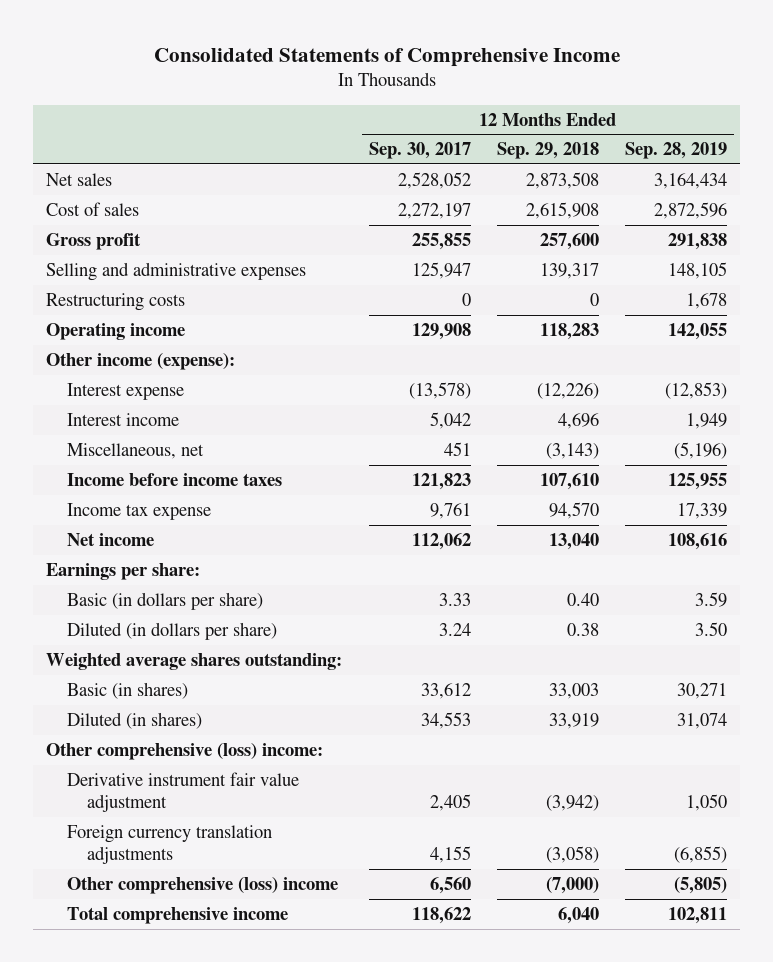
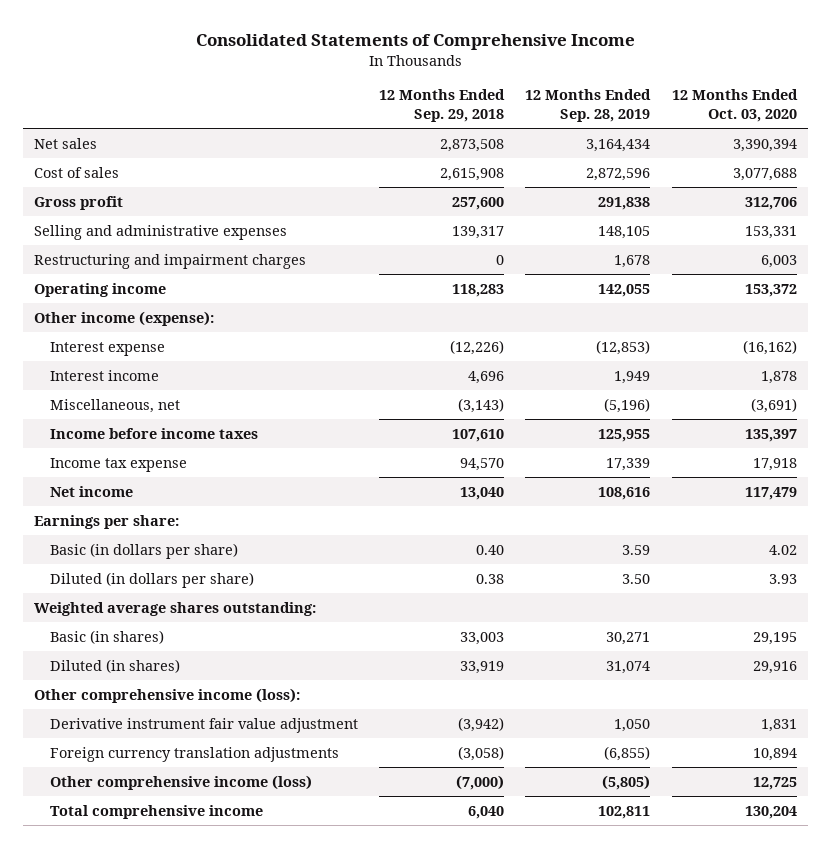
[368,142,471,160] Sep. 30, 2017 -> none
none -> [671,89,798,123] 12 Months Ended Oct. 03, 2020
[46,292,186,311] Restructuring costs -> [34,253,307,269] Restructuring and impairment charges
[46,742,324,760] Other comprehensive (loss) income: -> [34,687,301,703] Other comprehensive income (loss):
[66,876,338,894] Other comprehensive (loss) income -> [49,774,312,790] Other comprehensive income (loss)

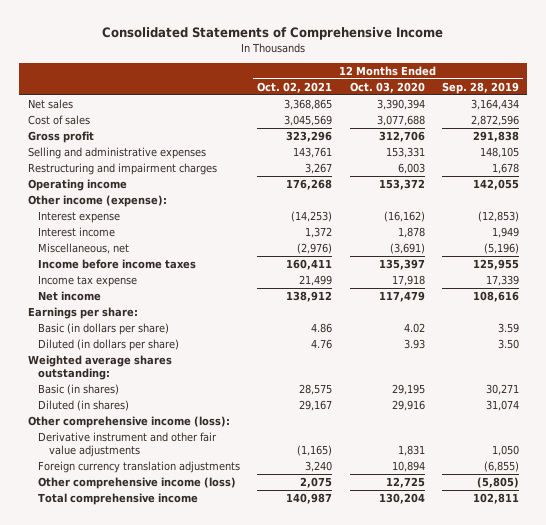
[379,89,506,123] 12 Months Ended Sep. 29, 2018 -> none
none -> [257,82,333,94] Oct. 02, 2021
[49,717,358,733] Derivative instrument fair value adjustment -> [38,432,218,458] Derivative instrument and other fair value adjustments

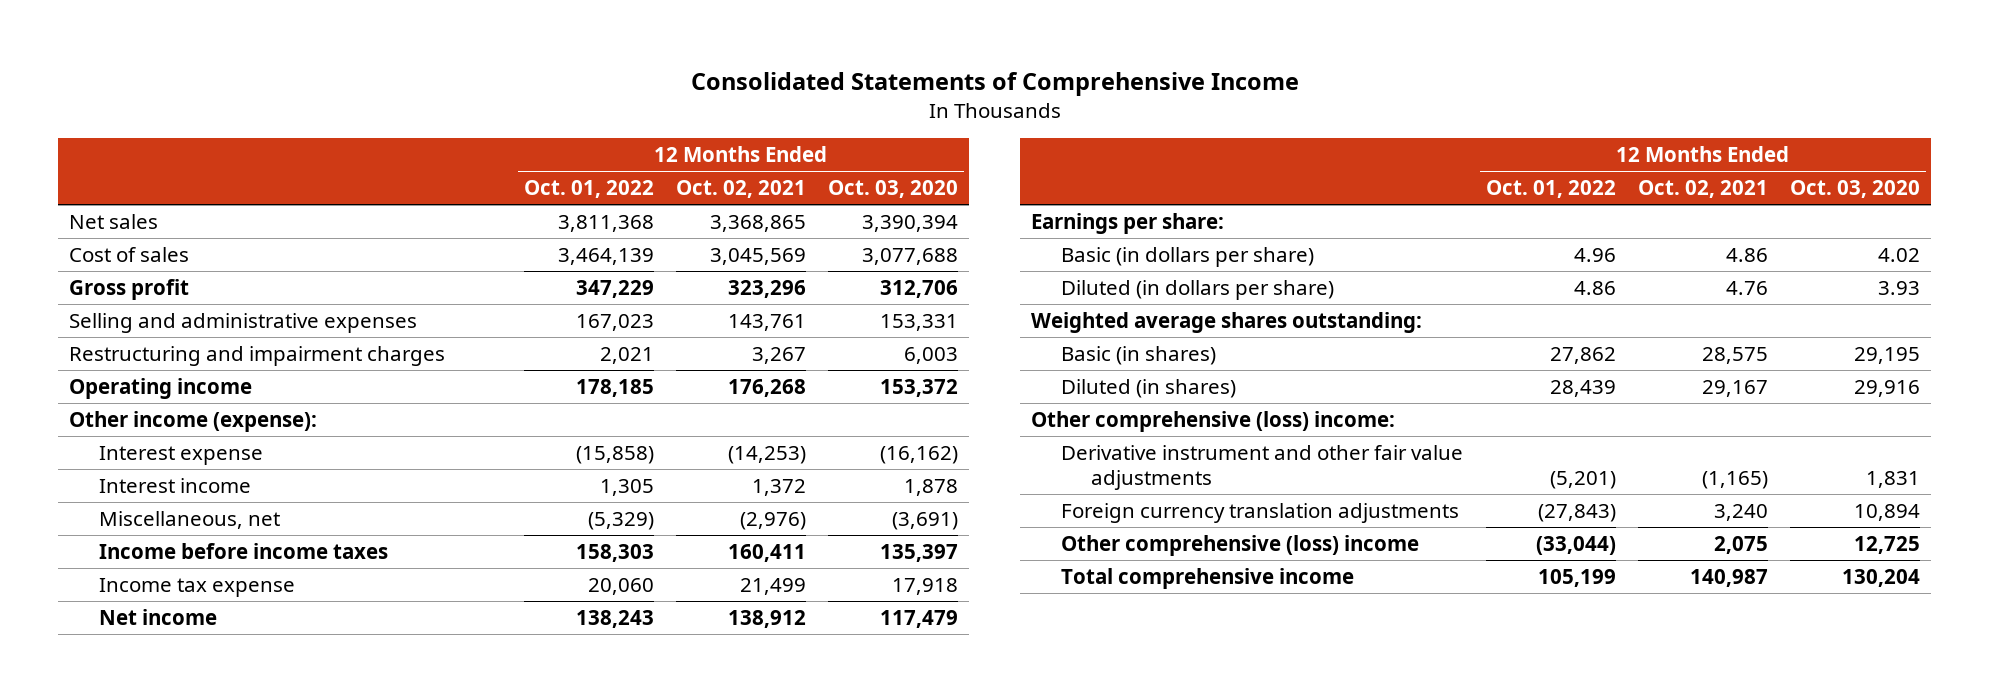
[441,82,519,95] Sep. 28, 2019 -> none
none -> [523,180,654,199] Oct. 01, 2022
[27,416,230,429] Other comprehensive income (loss): -> [1031,410,1396,432] Other comprehensive (loss) income:
[38,477,237,490] Other comprehensive income (loss) -> [1061,534,1420,556] Other comprehensive (loss) income

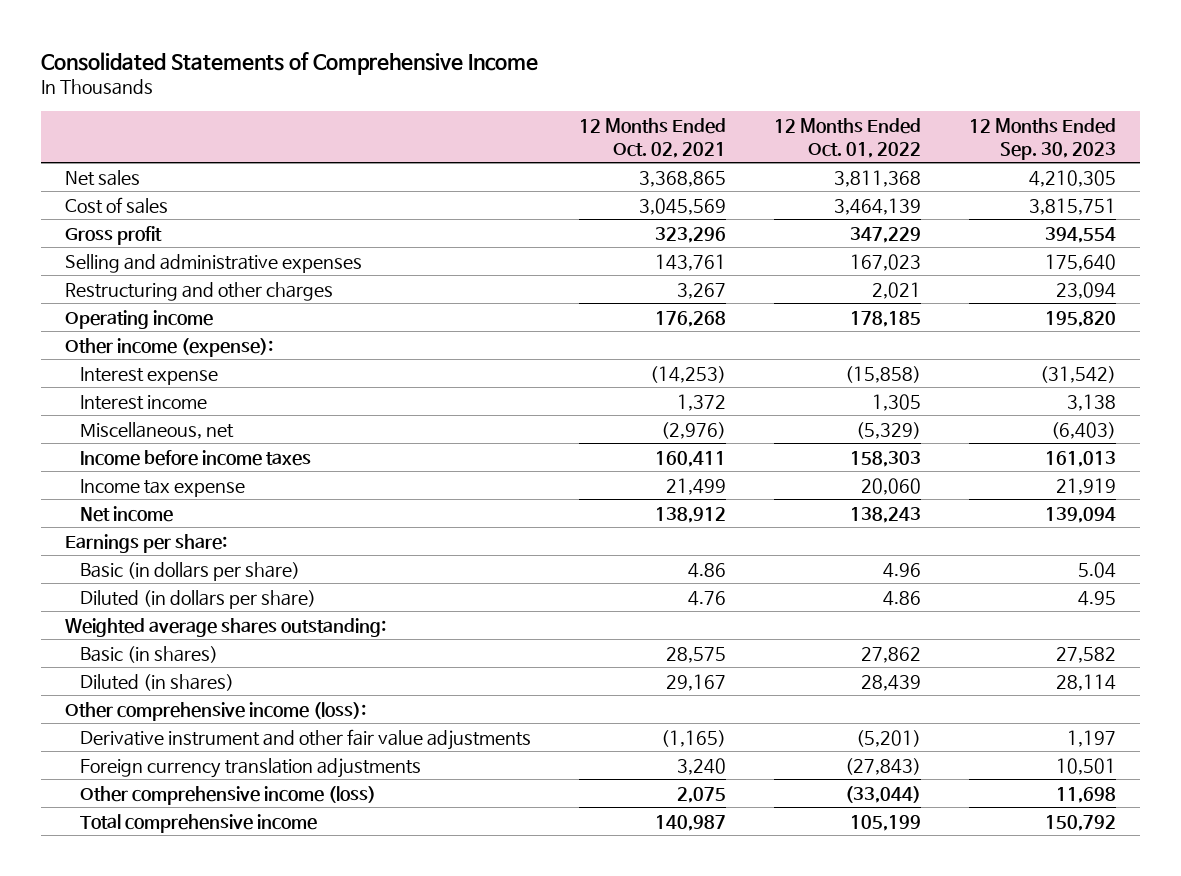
[828,180,959,199] Oct. 03, 2020 -> none
none -> [968,117,1116,160] 12 Months Ended Sep. 30, 2023
[69,345,446,366] Restructuring and impairment charges -> [65,281,334,301] Restructuring and other charges
[1031,410,1396,432] Other comprehensive (loss) income: -> [65,701,367,721] Other comprehensive income (loss):
[1061,534,1420,556] Other comprehensive (loss) income -> [79,785,376,805] Other comprehensive income (loss)

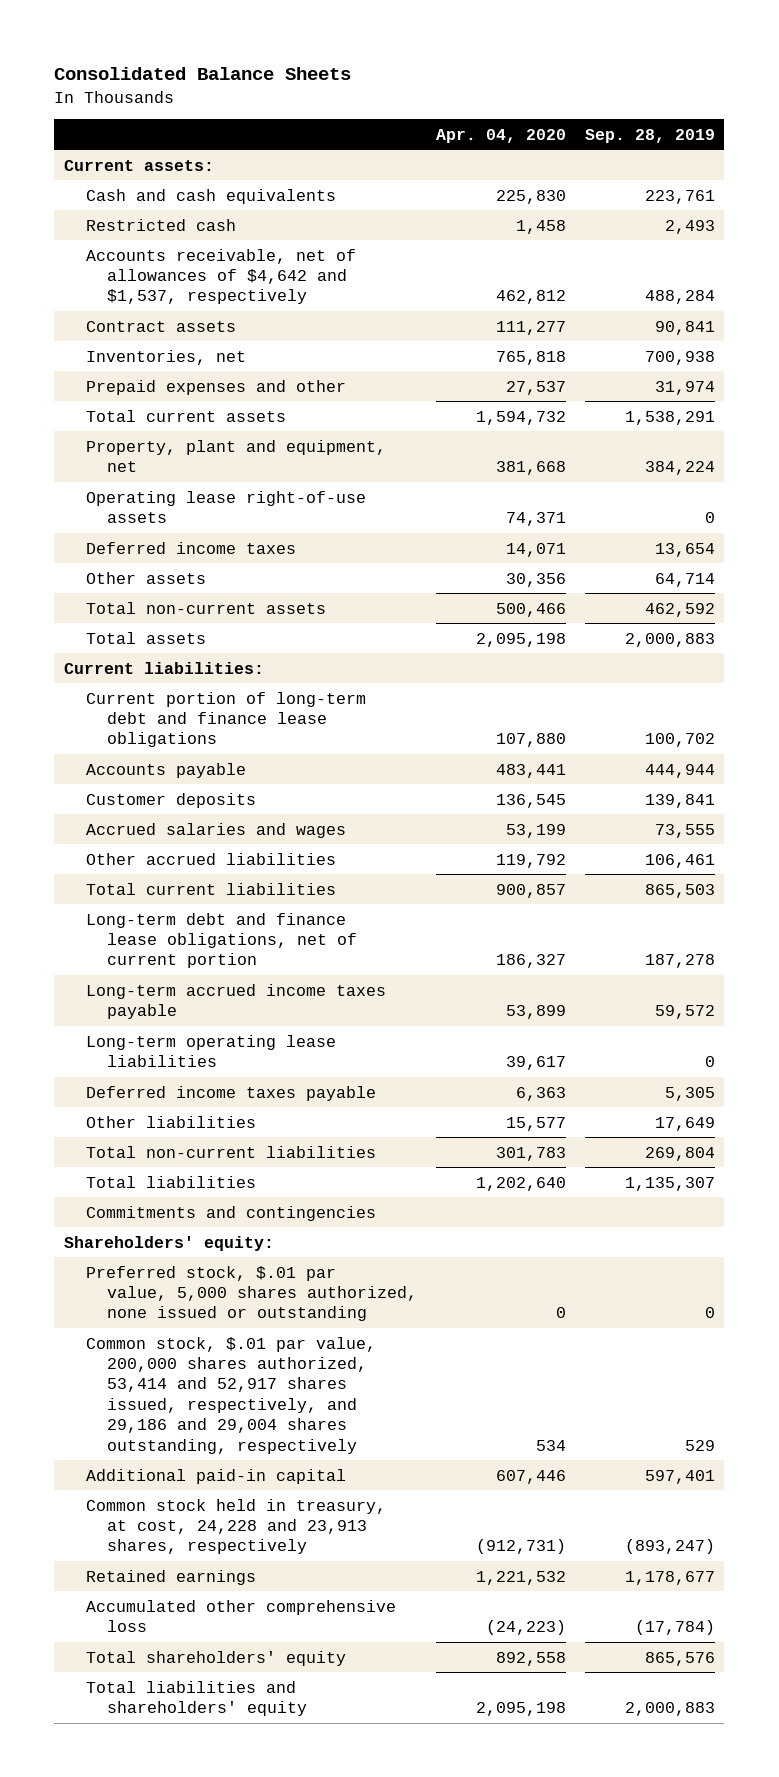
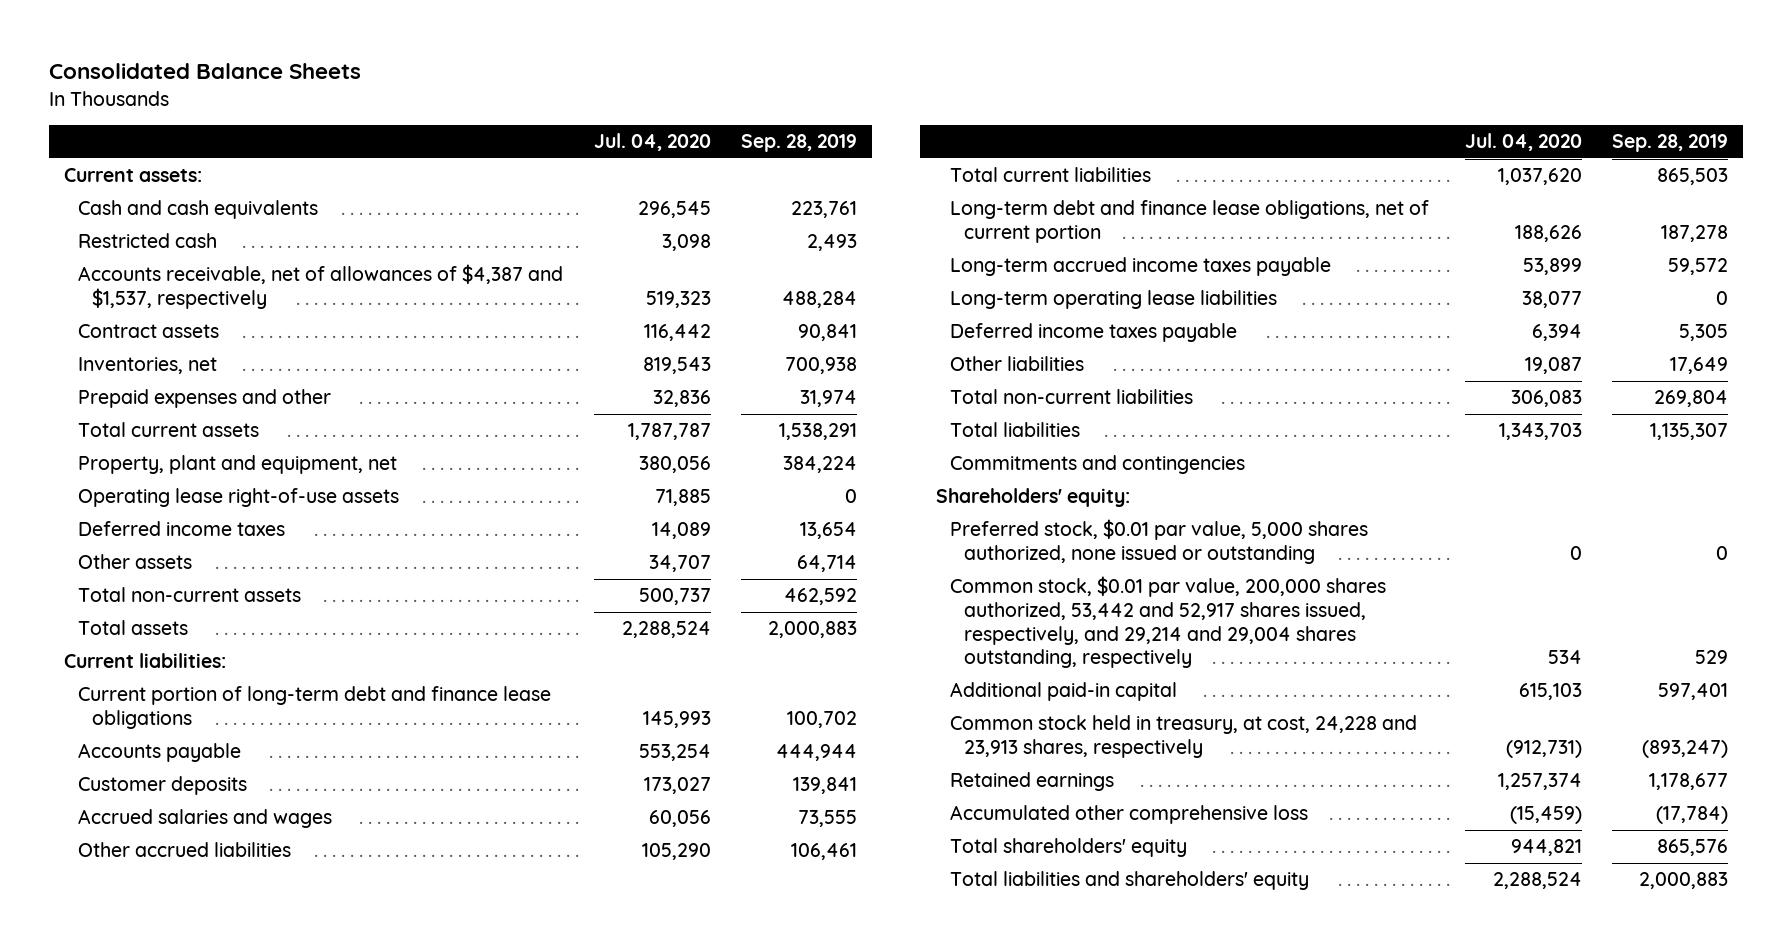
[436,128,567,143] Apr. 04, 2020 -> none
none -> [593,133,711,152] Jul. 04, 2020
[85,248,356,305] Accounts receivable, net of allowances of $4,642 and $1,537, respectively -> [78,264,564,310] Accounts receivable, net of allowances of $4,387 and $1,537, respectively
[85,1265,418,1322] Preferred stock, $.01 par value, 5,000 shares authorized, none issued or outstanding -> [949,519,1368,565] Preferred stock, $0.01 par value, 5,000 shares authorized, none issued or outstanding
[85,1336,376,1454] Common stock, $.01 par value, 200,000 shares authorized, 53,414 and 52,917 shares issued, respectively, and 29,186 and 29,004 shares outstanding, respectively -> [949,576,1386,669] Common stock, $0.01 par value, 200,000 shares authorized, 53,442 and 52,917 shares issued, respectively, and 29,214 and 29,004 shares outstanding, respectively

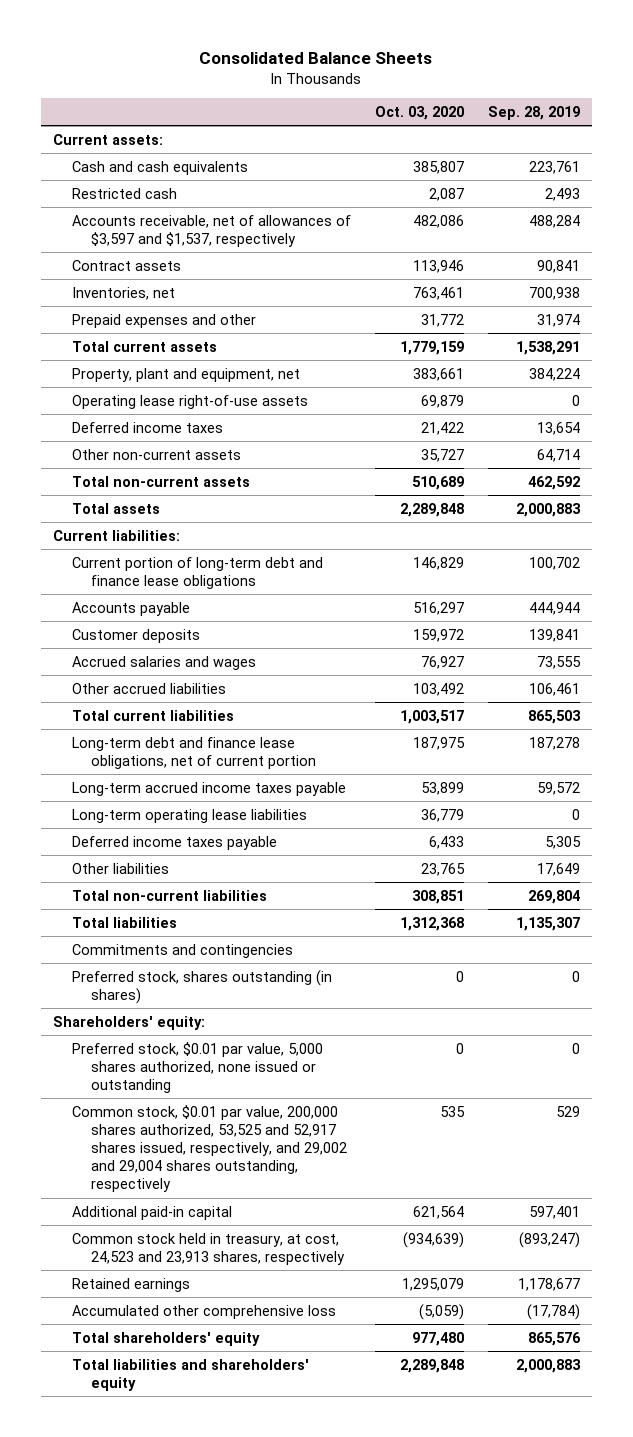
[593,133,711,152] Jul. 04, 2020 -> none
none -> [374,105,464,120] Oct. 03, 2020
[78,264,564,310] Accounts receivable, net of allowances of $4,387 and $1,537, respectively -> [71,214,351,247] Accounts receivable, net of allowances of $3,597 and $1,537, respectively
[78,554,193,570] Other assets -> [71,448,241,460] Other non-current assets
none -> [71,969,332,1004] Preferred stock, shares outstanding (in shares)
[949,576,1386,669] Common stock, $0.01 par value, 200,000 shares authorized, 53,442 and 52,917 shares issued, respectively, and 29,214 and 29,004 shares outstanding, respectively -> [71,1104,347,1193] Common stock, $0.01 par value, 200,000 shares authorized, 53,525 and 52,917 shares issued, respectively, and 29,002 and 29,004 shares outstanding, respectively
[949,715,1417,759] Common stock held in treasury, at cost, 24,228 and 23,913 shares, respectively -> [71,1232,345,1265] Common stock held in treasury, at cost, 24,523 and 23,913 shares, respectively

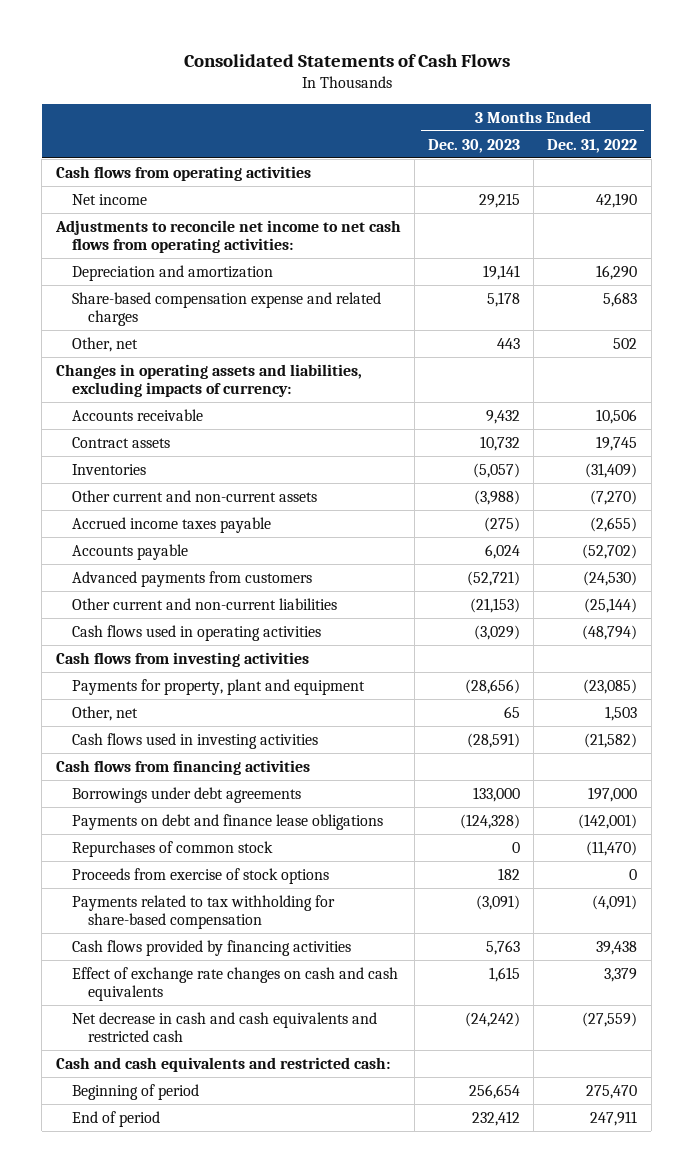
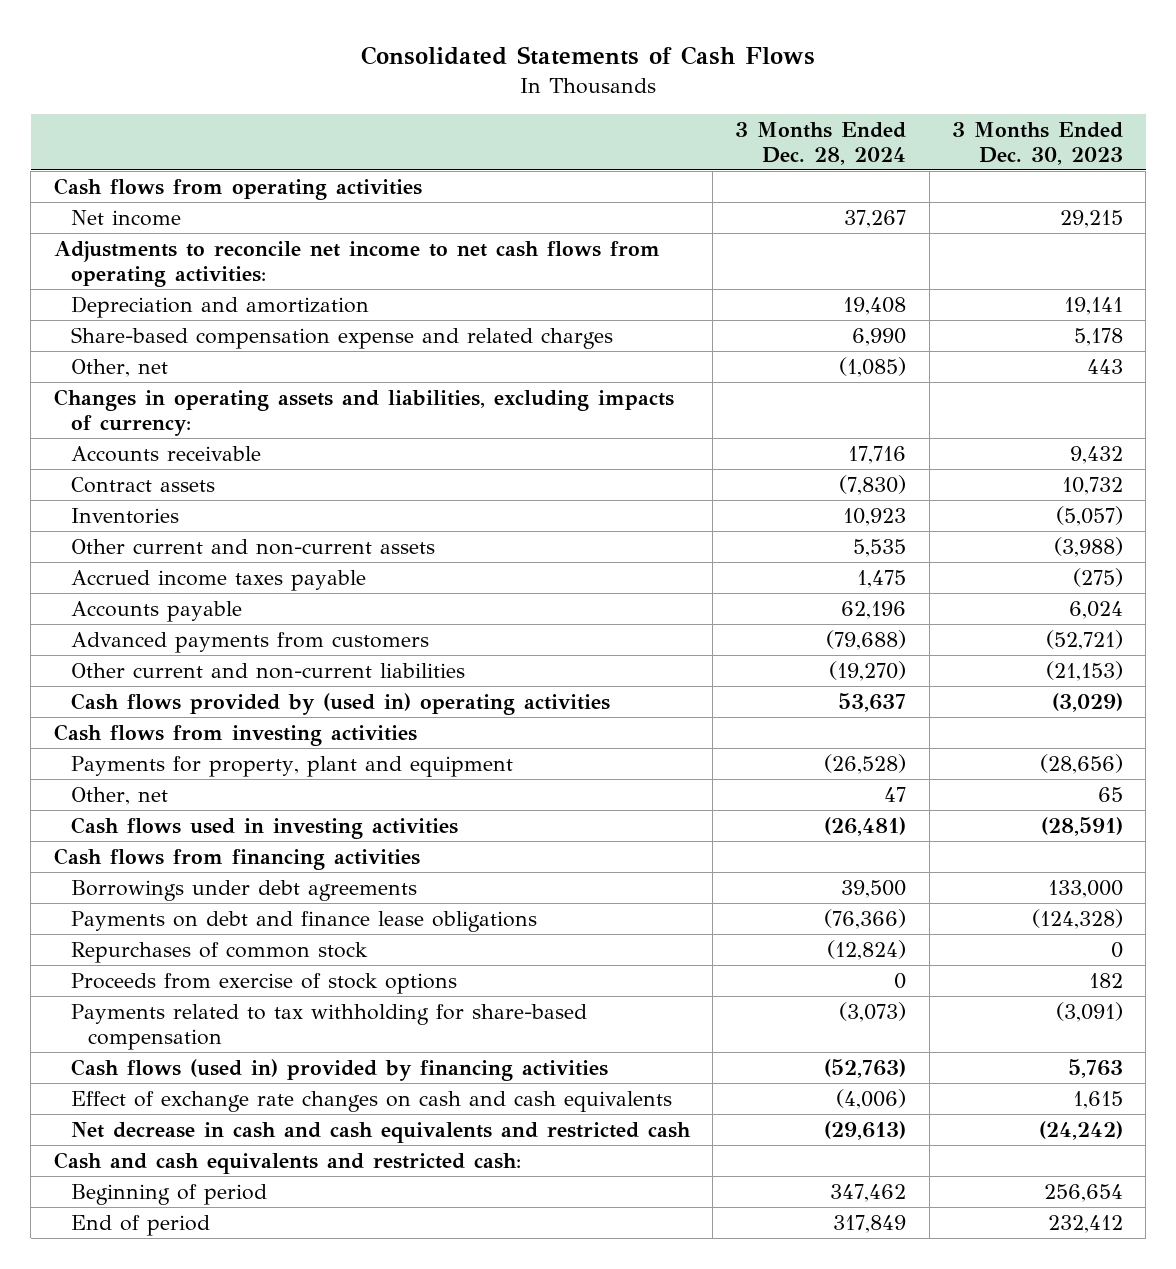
[547,138,638,153] Dec. 31, 2022 -> none
none -> [735,121,907,165] 3 Months Ended Dec. 28, 2024
[71,624,321,641] Cash flows used in operating activities -> [70,692,610,715] Cash flows provided by (used in) operating activities
[71,939,351,956] Cash flows provided by financing activities -> [70,1058,608,1081] Cash flows (used in) provided by financing activities

